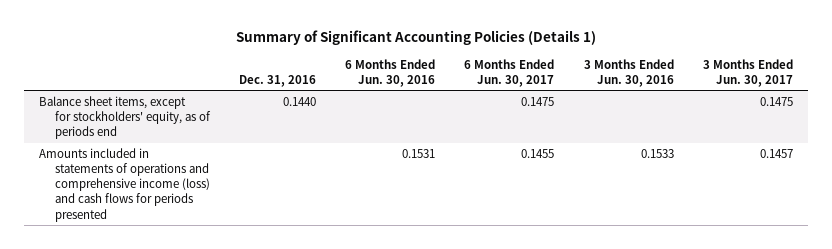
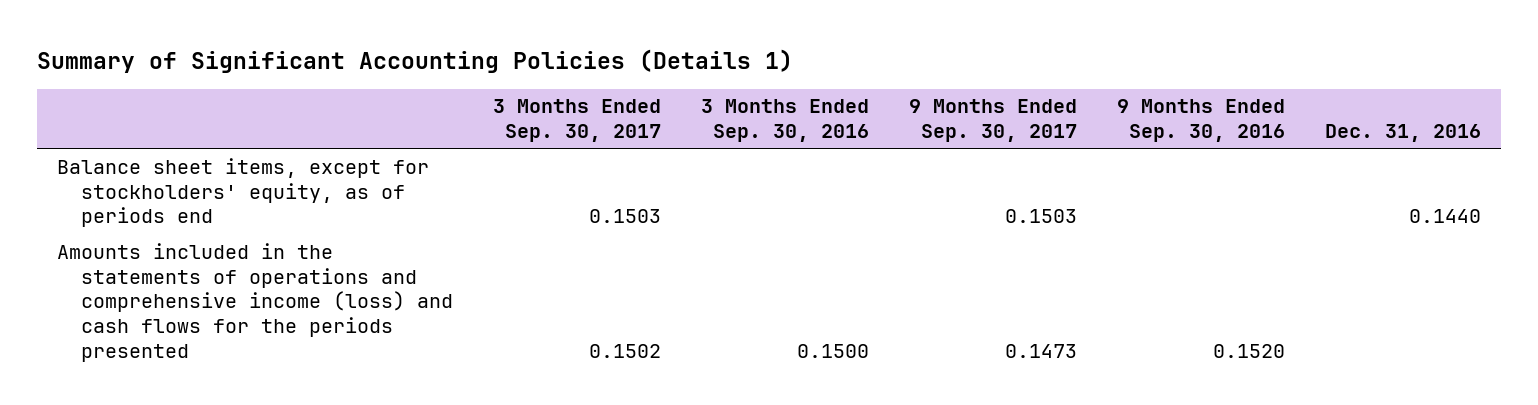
[345,58,436,88] 6 Months Ended Jun. 30, 2016 -> none
[464,58,555,88] 6 Months Ended Jun. 30, 2017 -> none
[583,58,674,88] 3 Months Ended Jun. 30, 2016 -> none
[702,58,793,88] 3 Months Ended Jun. 30, 2017 -> none
none -> [492,99,661,143] 3 Months Ended Sep. 30, 2017
none -> [700,99,869,143] 3 Months Ended Sep. 30, 2016
none -> [908,99,1077,143] 9 Months Ended Sep. 30, 2017
none -> [1116,99,1285,143] 9 Months Ended Sep. 30, 2016
[38,147,210,222] Amounts included in statements of operations and comprehensive income (loss) and cash flows for periods presented -> [57,242,453,363] Amounts included in the statements of operations and comprehensive income (loss) and cash flows for the periods presented

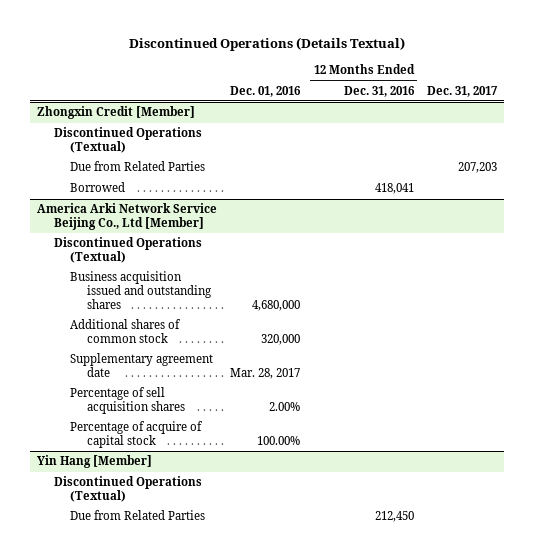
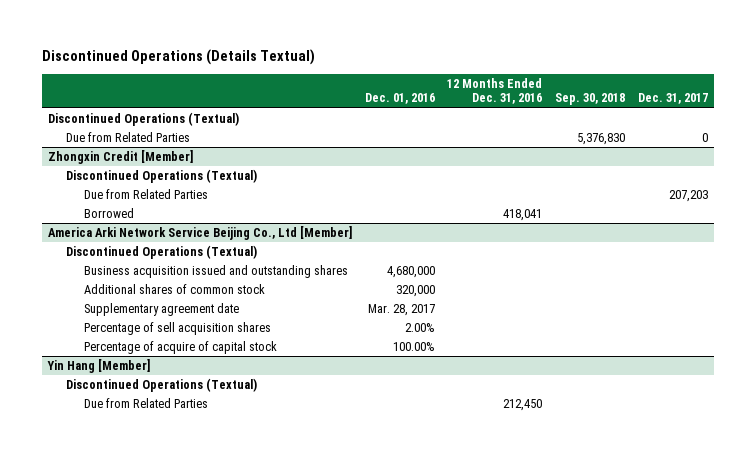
none -> [554,93,625,106] Sep. 30, 2018
none -> [48,112,240,127] Discontinued Operations (Textual)
none -> [66,132,191,143] Due from Related Parties

